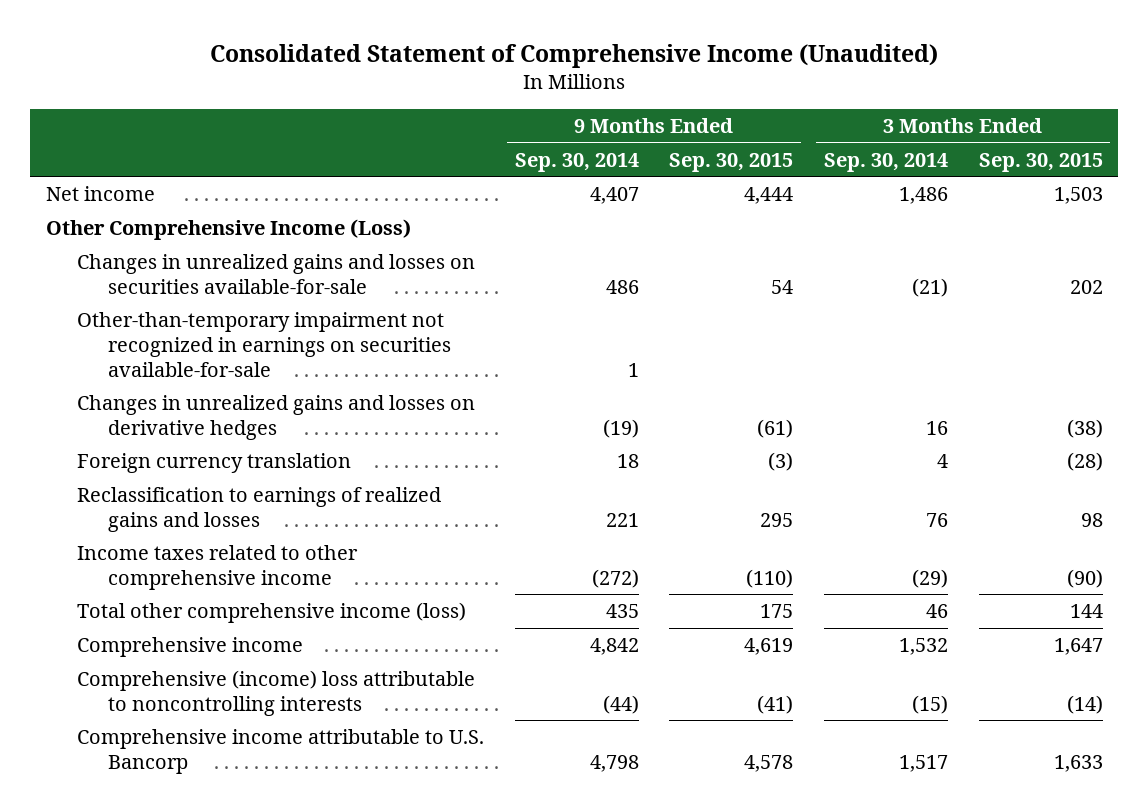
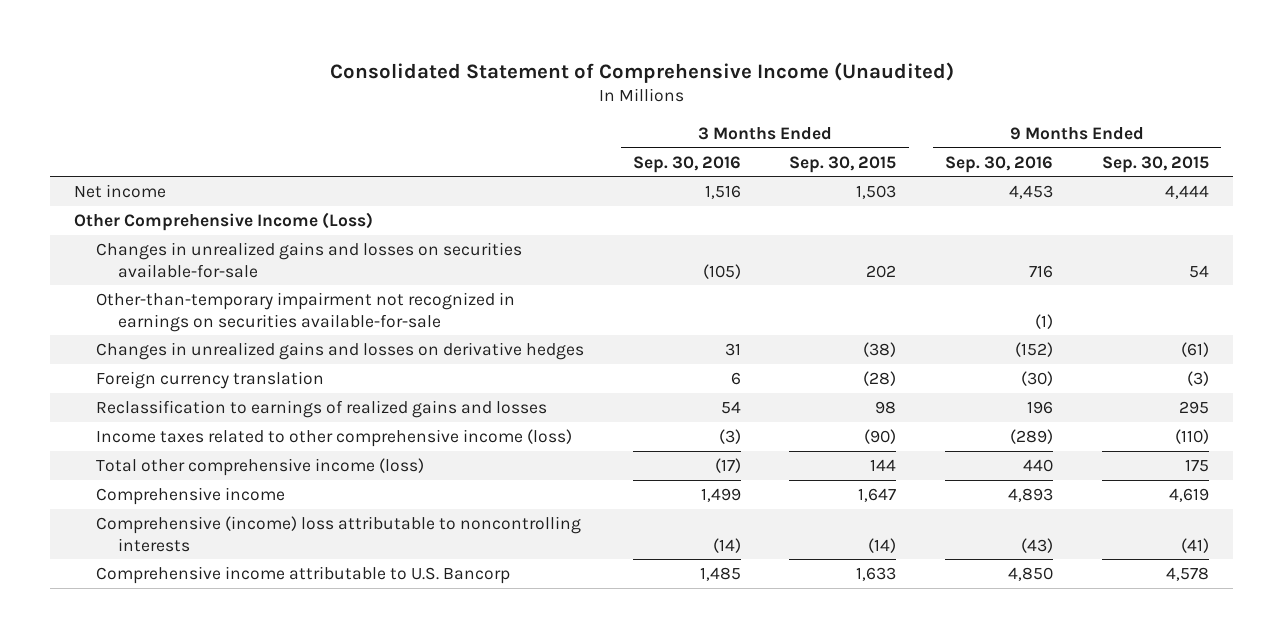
[514,152,639,172] Sep. 30, 2014 -> none
[823,152,948,172] Sep. 30, 2014 -> none
none -> [632,155,741,173] Sep. 30, 2016
none -> [945,155,1054,173] Sep. 30, 2016
[76,545,358,590] Income taxes related to other comprehensive income -> [96,428,573,447] Income taxes related to other comprehensive income (loss)

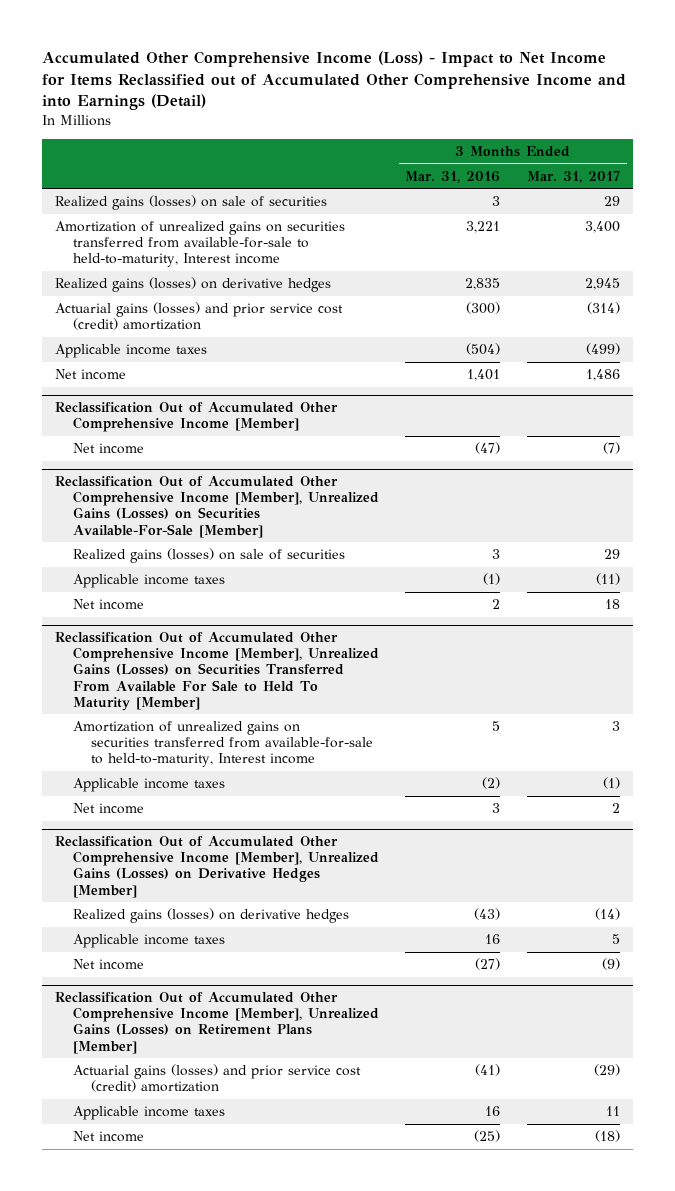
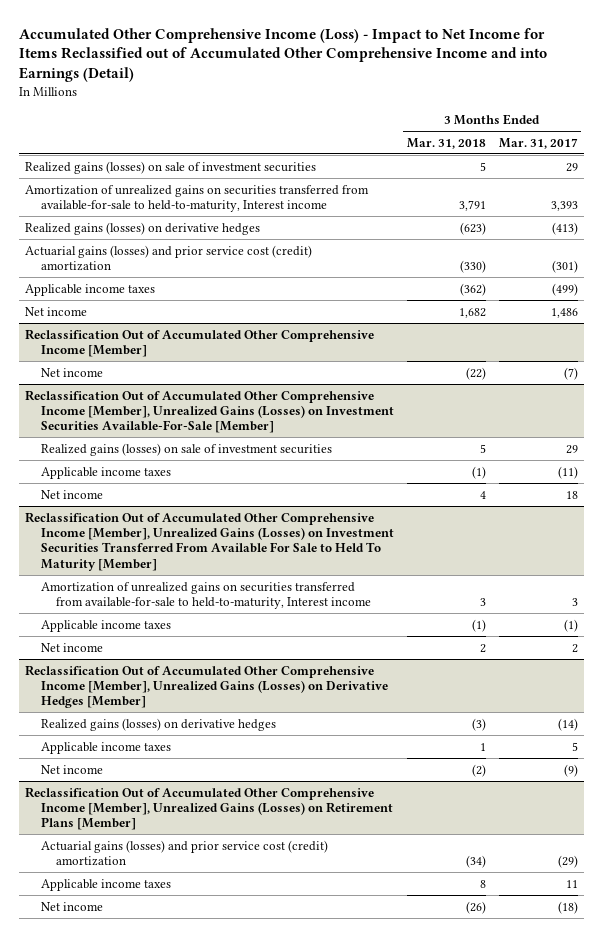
[405,170,501,183] Mar. 31, 2016 -> none
none -> [406,137,486,149] Mar. 31, 2018
[55,195,328,211] Realized gains (losses) on sale of securities -> [25,160,317,174] Realized gains (losses) on sale of investment securities
[585,221,621,234] 3,400 -> [550,200,578,211] 3,393
[585,278,621,291] 2,945 -> [551,221,578,235] (413)
[587,302,621,315] (314) -> [551,259,578,273] (301)
[55,476,379,538] Reclassification Out of Accumulated Other Comprehensive Income [Member], Unrealized Gains (Losses) on Securities Available-For-Sale [Member] -> [25,389,394,434] Reclassification Out of Accumulated Other Comprehensive Income [Member], Unrealized Gains (Losses) on Investment Securities Available-For-Sale [Member]
[72,548,345,564] Realized gains (losses) on sale of securities -> [40,442,332,456] Realized gains (losses) on sale of investment securities
[55,632,379,711] Reclassification Out of Accumulated Other Comprehensive Income [Member], Unrealized Gains (Losses) on Securities Transferred From Available For Sale to Held To Maturity [Member] -> [25,511,394,571] Reclassification Out of Accumulated Other Comprehensive Income [Member], Unrealized Gains (Losses) on Investment Securities Transferred From Available For Sale to Held To Maturity [Member]

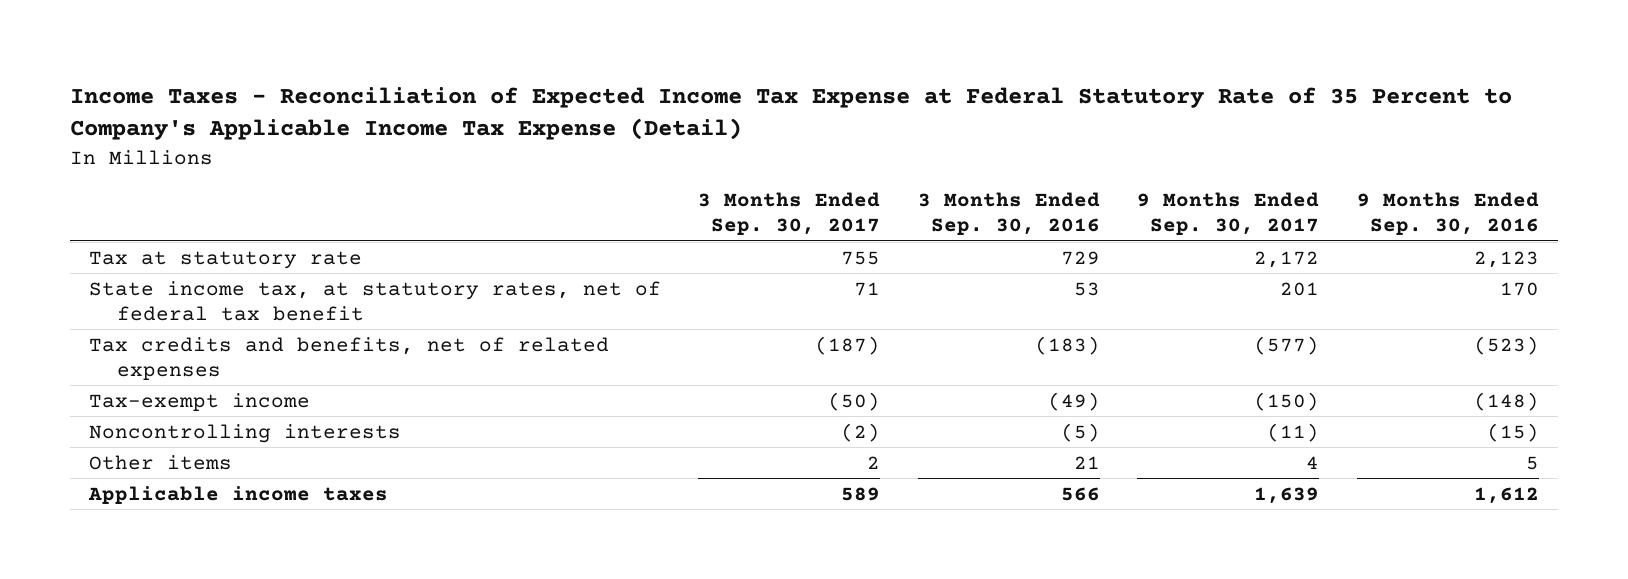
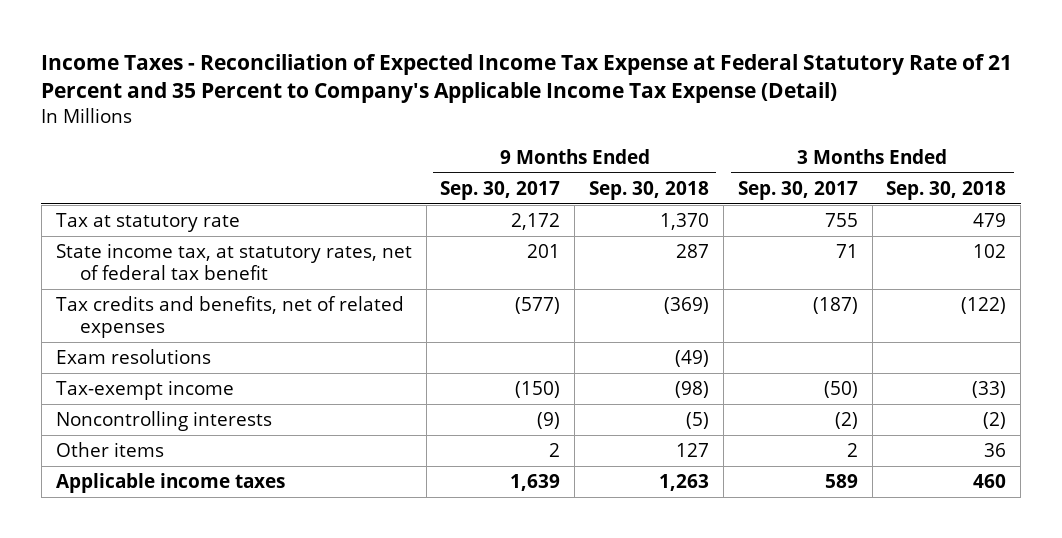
[70,86,1513,141] Income Taxes - Reconciliation of Expected Income Tax Expense at Federal Statutory Rate of 35 Percent to Company's Applicable Income Tax Expense (Detail) -> [41,53,1013,104] Income Taxes - Reconciliation of Expected Income Tax Expense at Federal Statutory Rate of 21 Percent and 35 Percent to Company's Applicable Income Tax Expense (Detail)
[917,192,1100,236] 3 Months Ended Sep. 30, 2016 -> none
[1356,192,1539,236] 9 Months Ended Sep. 30, 2016 -> none
none -> [589,180,710,200] Sep. 30, 2018
none -> [886,180,1007,200] Sep. 30, 2018
none -> [55,349,211,365] Exam resolutions
[1267,422,1320,442] (11) -> [537,412,561,430] (9)
[1306,455,1320,469] 4 -> [549,443,561,458] 2

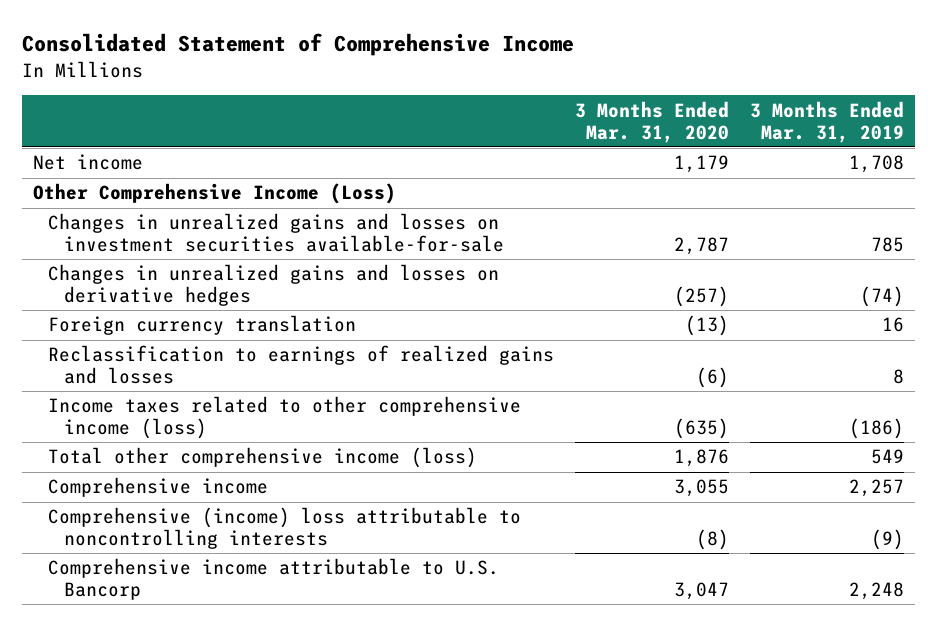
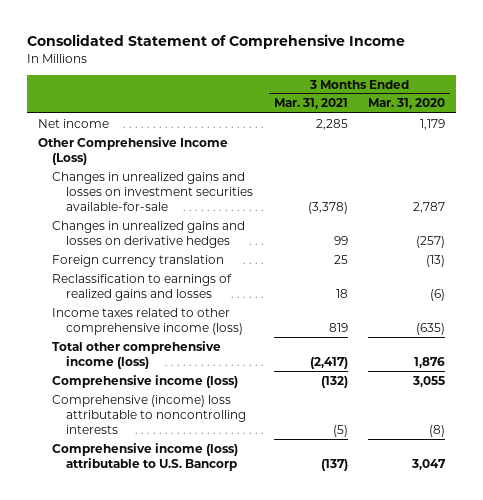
[750,100,905,143] 3 Months Ended Mar. 31, 2019 -> none
none -> [273,98,348,110] Mar. 31, 2021
[48,477,269,498] Comprehensive income -> [51,374,238,388] Comprehensive income (loss)
[48,558,500,601] Comprehensive income attributable to U.S. Bancorp -> [51,442,238,471] Comprehensive income (loss) attributable to U.S. Bancorp

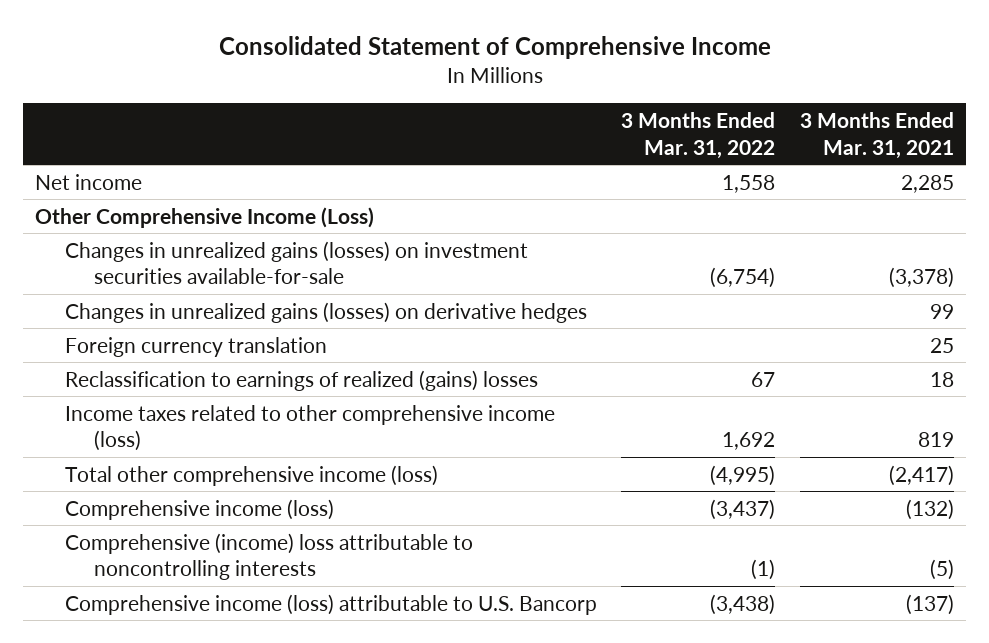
[368,98,446,110] Mar. 31, 2020 -> none
none -> [621,111,776,159] 3 Months Ended Mar. 31, 2022
[51,171,254,211] Changes in unrealized gains and losses on investment securities available-for-sale -> [64,240,528,285] Changes in unrealized gains (losses) on investment securities available-for-sale
[51,220,245,248] Changes in unrealized gains and losses on derivative hedges -> [64,301,587,323] Changes in unrealized gains (losses) on derivative hedges
[51,273,232,301] Reclassification to earnings of realized gains and losses -> [64,369,538,391] Reclassification to earnings of realized (gains) losses

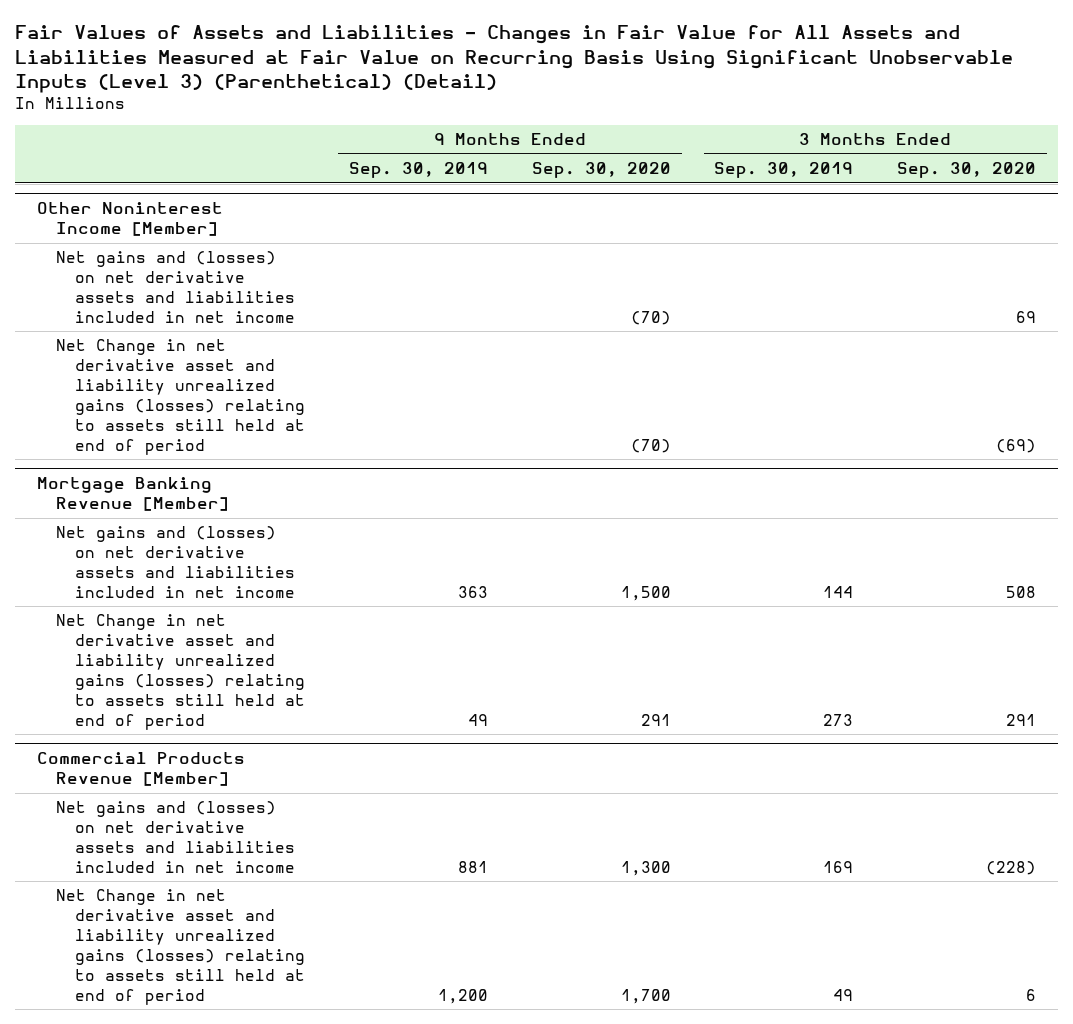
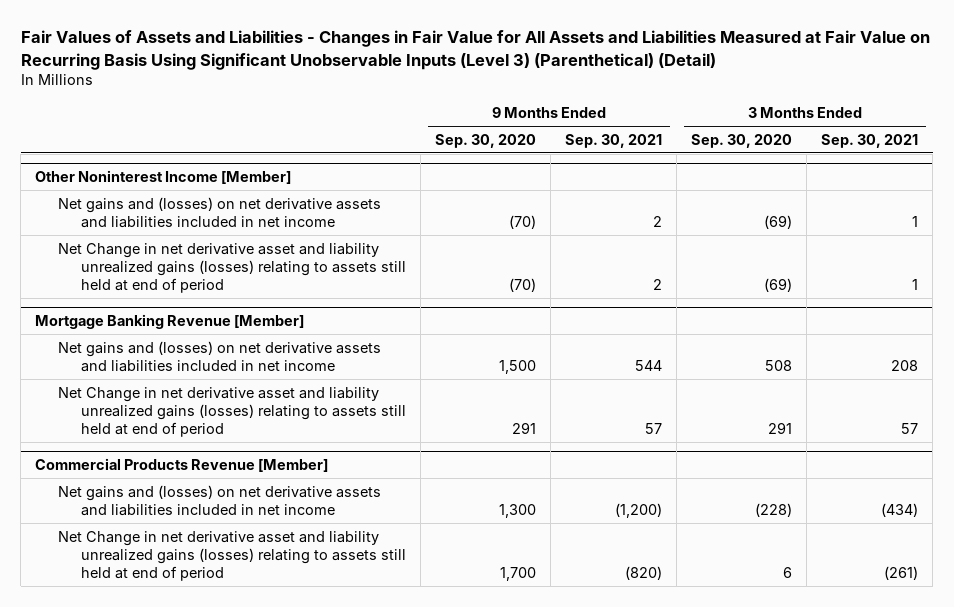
[348,162,488,179] Sep. 30, 2019 -> none
[714,162,854,179] Sep. 30, 2019 -> none
none -> [565,133,663,148] Sep. 30, 2021
none -> [821,133,919,148] Sep. 30, 2021
[1016,310,1037,323] 69 -> [764,214,793,229] (69)

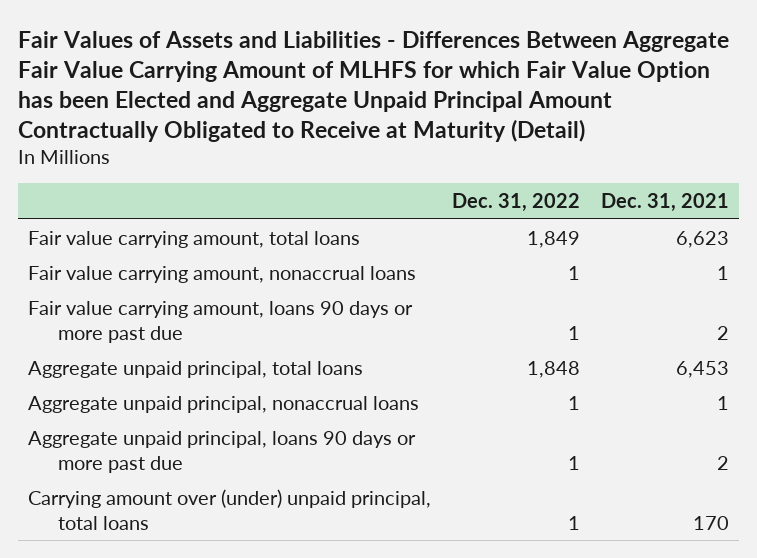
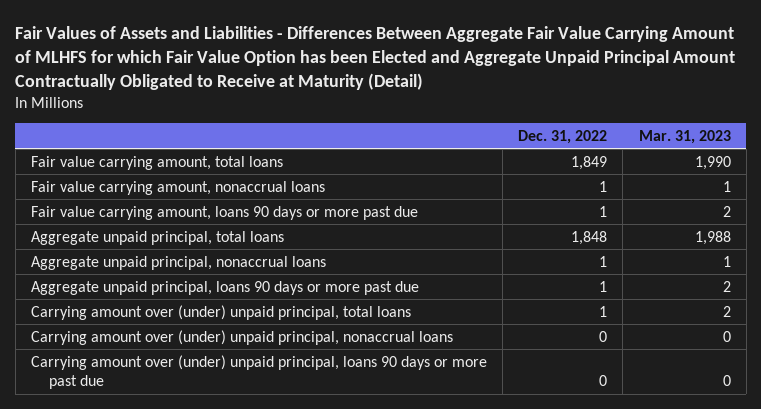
[600,192,729,212] Dec. 31, 2021 -> none
none -> [638,129,731,144] Mar. 31, 2023
none -> [30,329,453,345] Carrying amount over (under) unpaid principal, nonaccrual loans
none -> [30,354,487,390] Carrying amount over (under) unpaid principal, loans 90 days or more past due

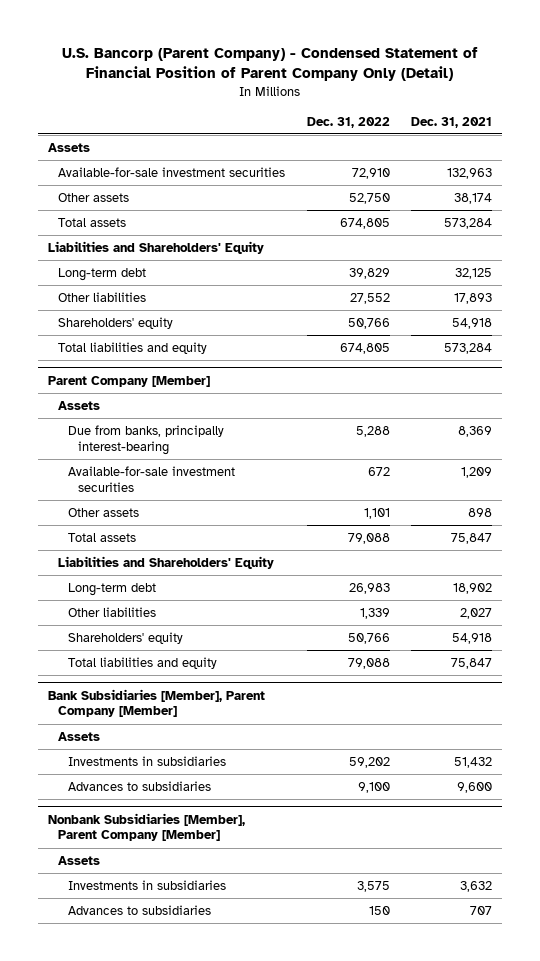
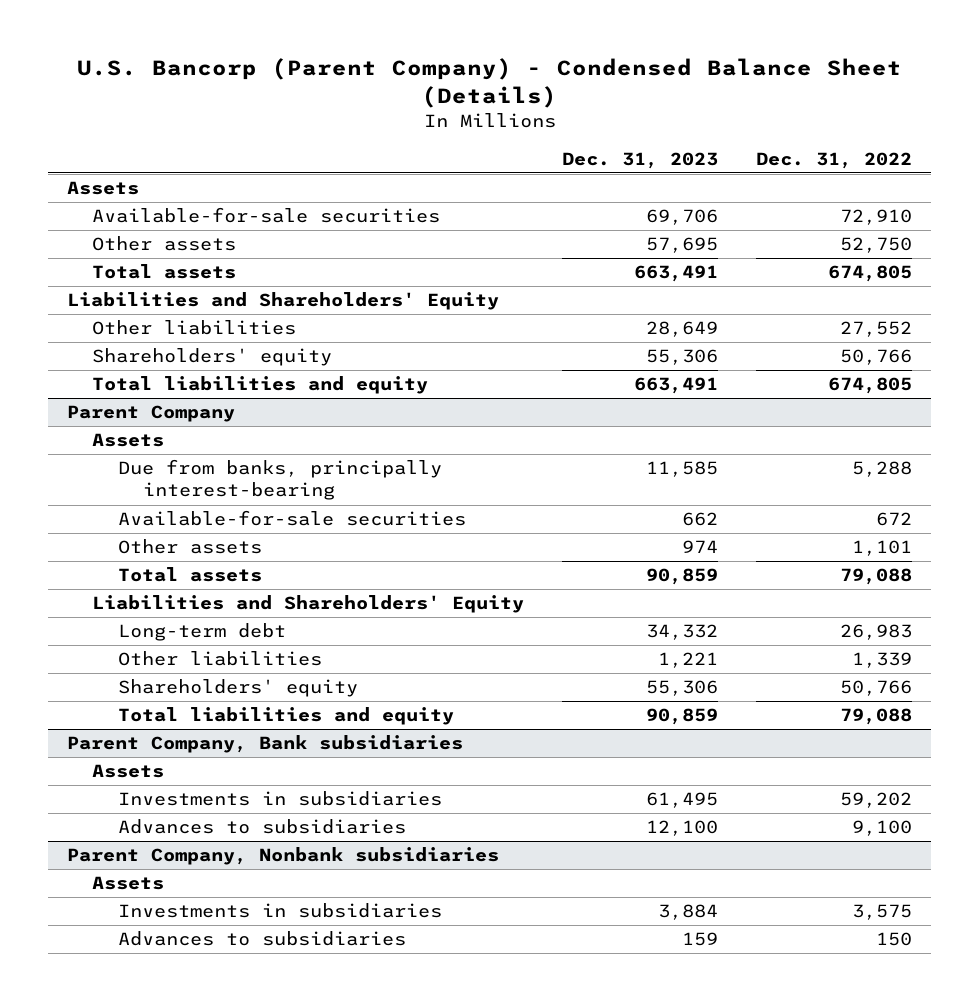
[62,46,479,82] U.S. Bancorp (Parent Company) - Condensed Statement of Financial Position of Parent Company Only (Detail) -> [76,58,902,108] U.S. Bancorp (Parent Company) - Condensed Balance Sheet (Details)
[410,116,492,128] Dec. 31, 2021 -> none
none -> [562,151,719,169] Dec. 31, 2023
[58,167,286,178] Available-for-sale investment securities -> [92,207,441,224] Available-for-sale securities
[58,268,147,282] Long-term debt -> none
[48,375,211,387] Parent Company [Member] -> [66,405,235,423] Parent Company
[68,466,236,492] Available-for-sale investment securities -> [117,510,466,527] Available-for-sale securities
[48,688,266,718] Bank Subsidiaries [Member], Parent Company [Member] -> [66,735,463,754] Parent Company, Bank subsidiaries
[48,812,246,842] Nonbank Subsidiaries [Member], Parent Company [Member] -> [66,847,499,866] Parent Company, Nonbank subsidiaries

